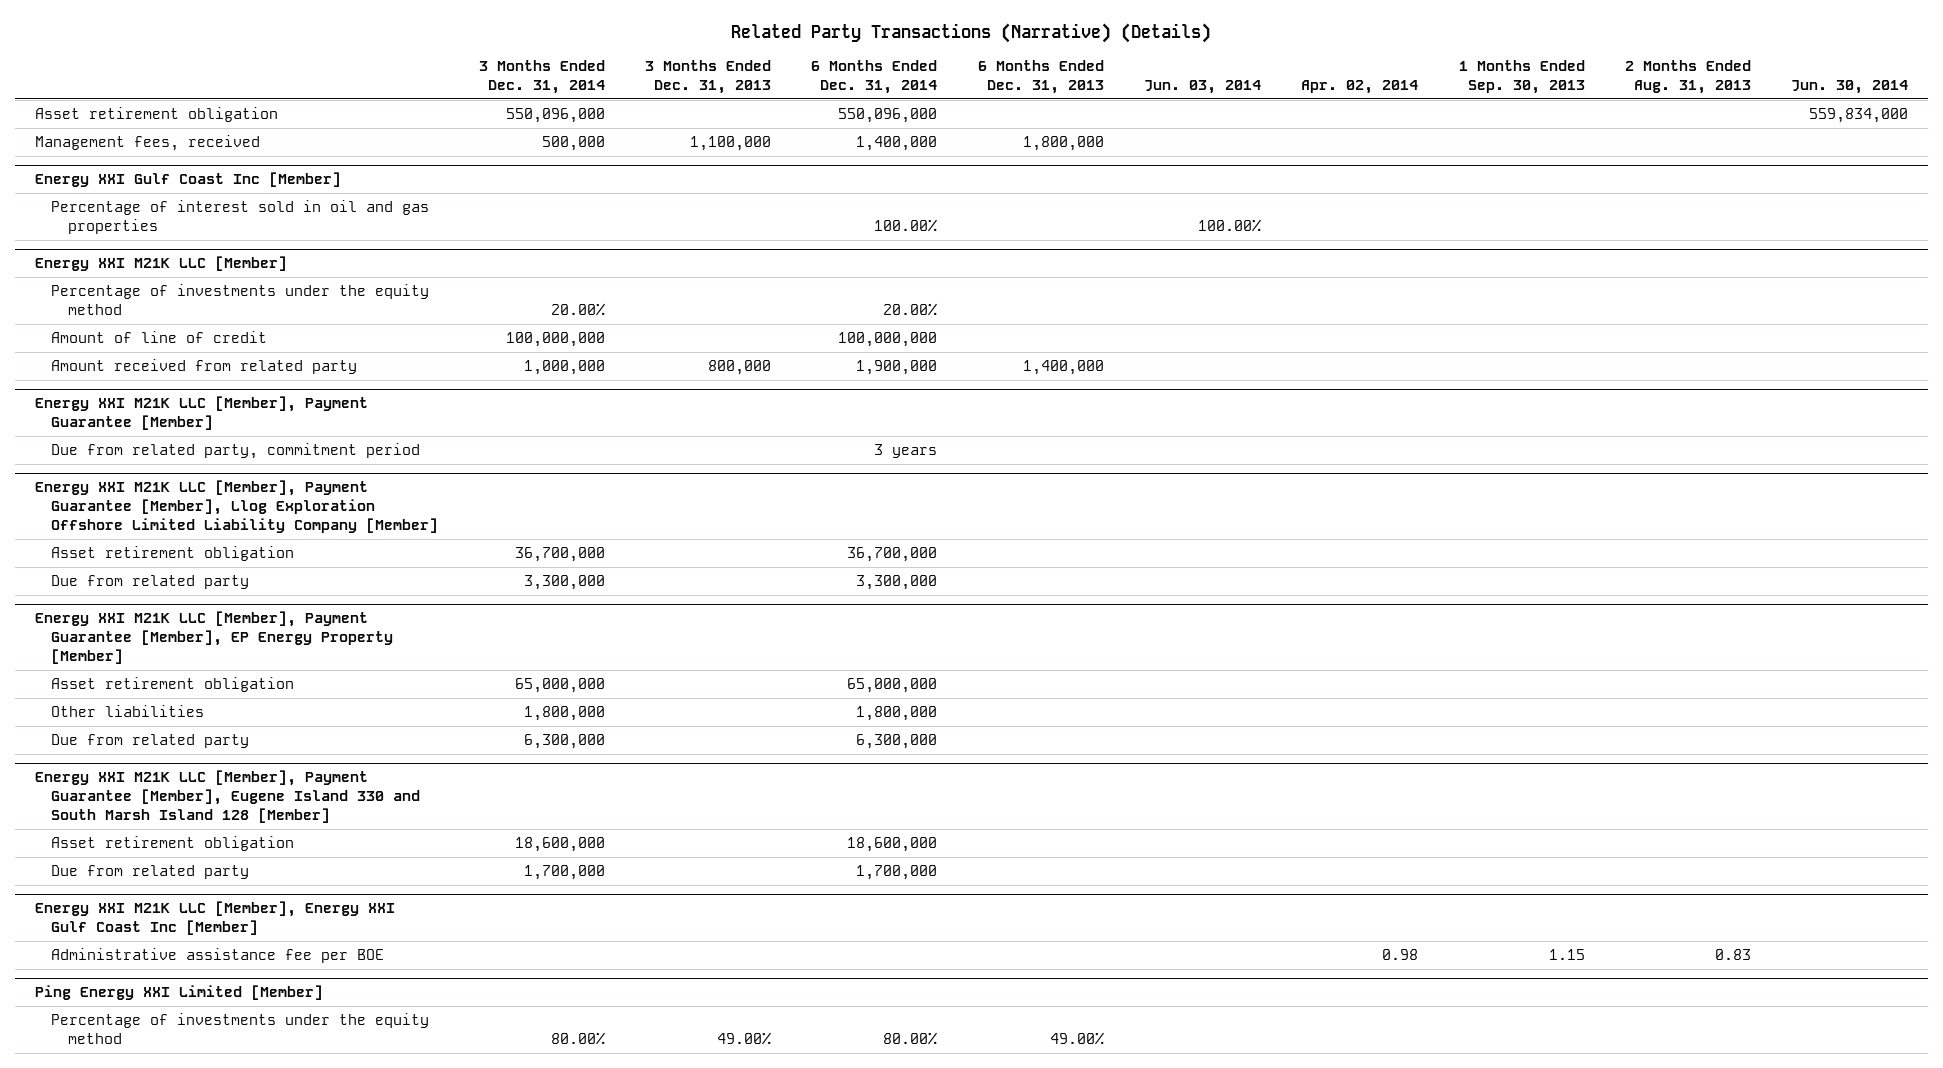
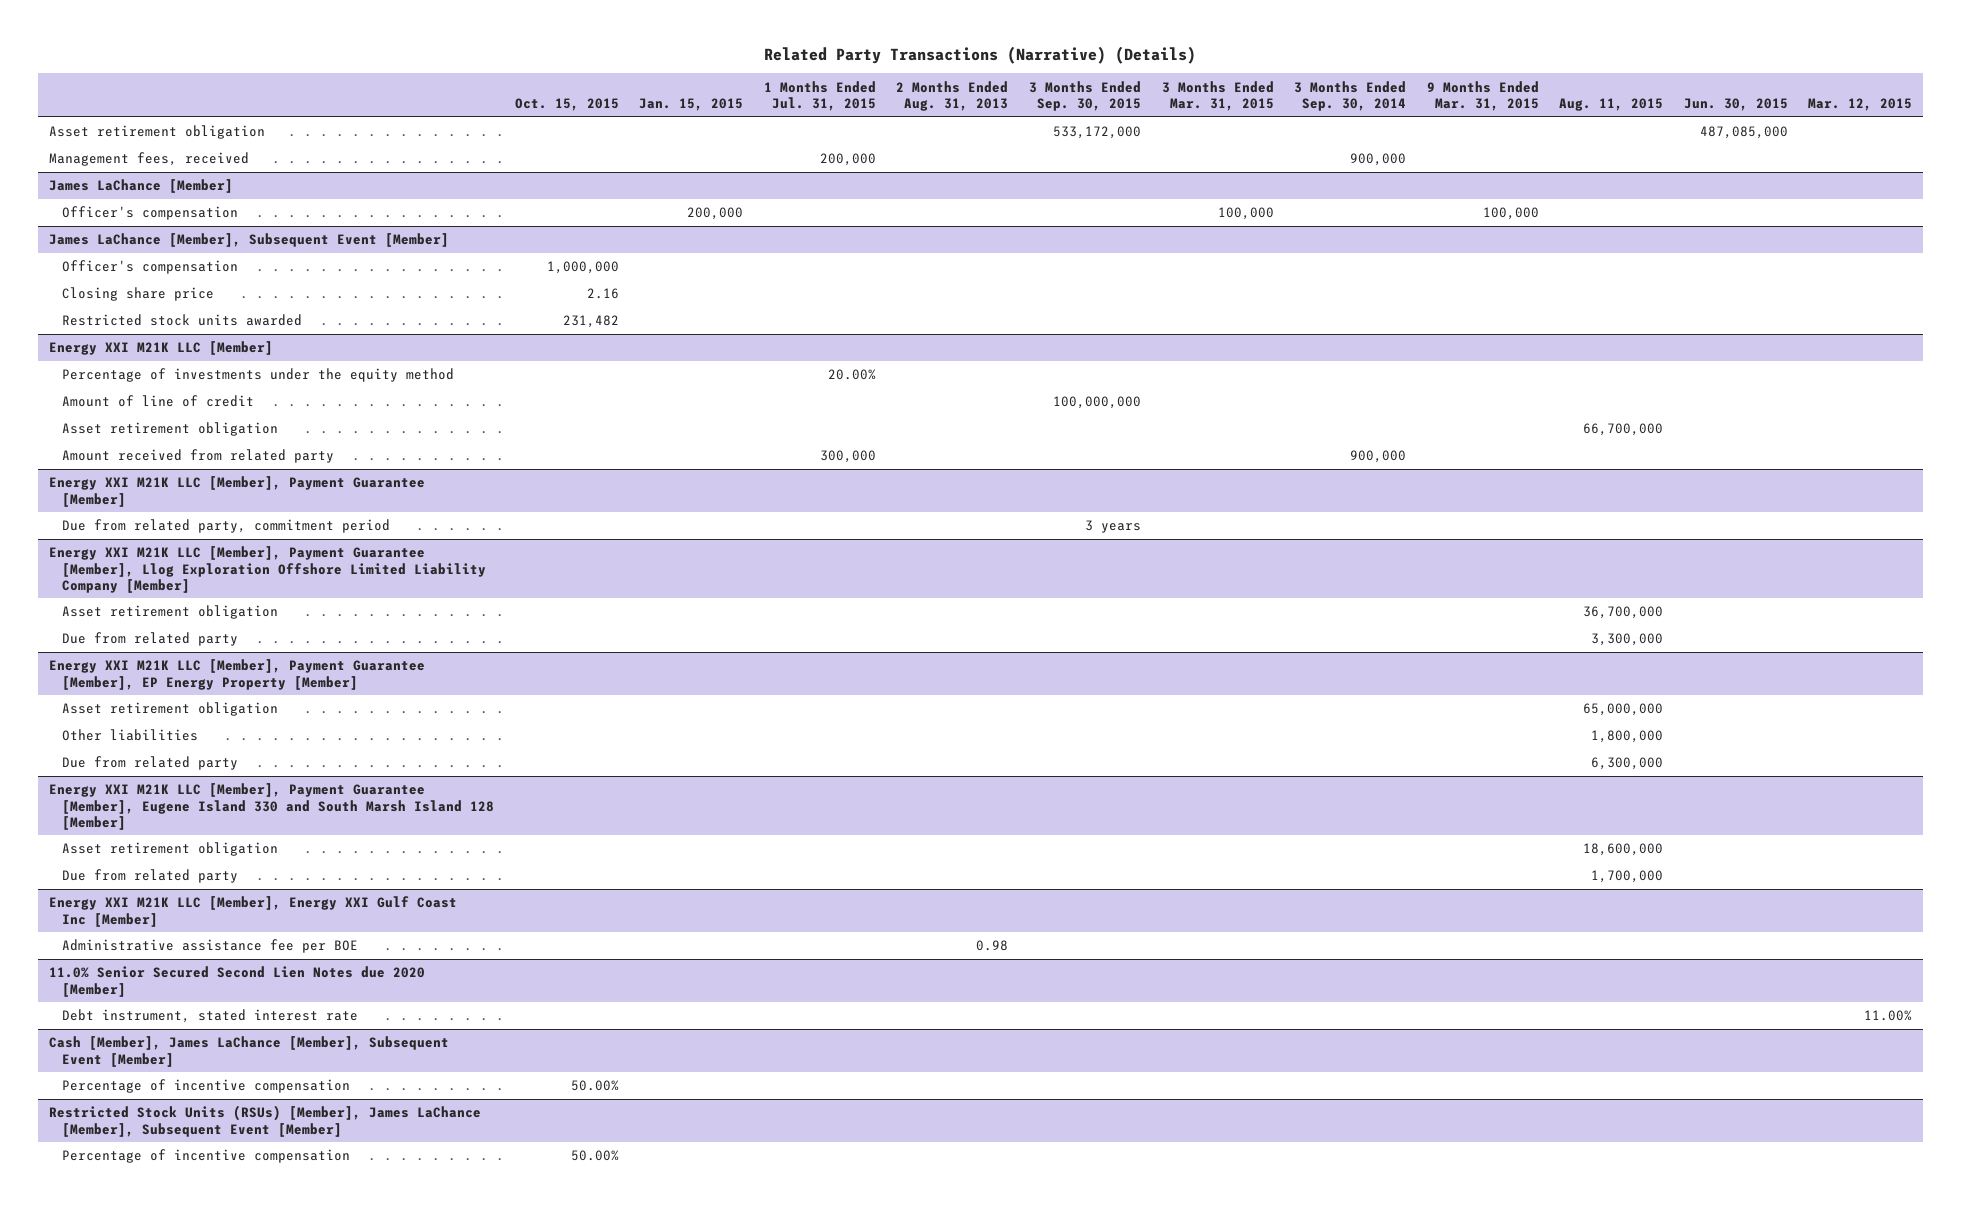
[478,60,605,95] 3 Months Ended Dec. 31, 2014 -> none
[644,60,771,95] 3 Months Ended Dec. 31, 2013 -> none
[811,60,938,95] 6 Months Ended Dec. 31, 2014 -> none
[977,60,1104,95] 6 Months Ended Dec. 31, 2013 -> none
[1143,80,1261,95] Jun. 03, 2014 -> none
[1301,80,1419,95] Apr. 02, 2014 -> none
[1458,60,1585,95] 1 Months Ended Sep. 30, 2013 -> none
[1791,80,1909,95] Jun. 30, 2014 -> none
none -> [514,97,619,111] Oct. 15, 2015
none -> [639,97,744,111] Jan. 15, 2015
none -> [763,80,876,111] 1 Months Ended Jul. 31, 2015
none -> [1028,80,1141,111] 3 Months Ended Sep. 30, 2015
none -> [1161,80,1274,111] 3 Months Ended Mar. 31, 2015
none -> [1294,80,1407,111] 3 Months Ended Sep. 30, 2014
none -> [1426,80,1539,111] 9 Months Ended Mar. 31, 2015
none -> [1559,97,1664,111] Aug. 11, 2015
none -> [1683,97,1788,111] Jun. 30, 2015
none -> [1808,97,1913,111] Mar. 12, 2015
[34,172,341,188] Energy XXI Gulf Coast Inc [Member] -> none
[51,200,430,234] Percentage of interest sold in oil and gas properties -> none
none -> [48,179,233,194] James LaChance [Member]
none -> [62,206,239,221] Officer's compensation
none -> [48,233,449,248] James LaChance [Member], Subsequent Event [Member]
none -> [62,260,239,275] Officer's compensation
none -> [62,287,215,302] Closing share price
none -> [62,314,303,327] Restricted stock units awarded
none -> [62,422,279,437] Asset retirement obligation
[34,985,323,1001] Ping Energy XXI Limited [Member] -> none
[51,1013,430,1044] Percentage of investments under the equity method -> none
[1714,949,1751,961] 0.83 -> [976,940,1009,952] 0.98
none -> [48,966,425,997] 11.0% Senior Secured Second Lien Notes due 2020 [Member]
none -> [62,1009,359,1024] Debt instrument, stated interest rate
none -> [48,1036,449,1067] Cash [Member], James LaChance [Member], Subsequent Event [Member]
none -> [62,1079,351,1094] Percentage of incentive compensation
none -> [48,1105,481,1137] Restricted Stock Units (RSUs) [Member], James LaChance [Member], Subsequent Event [Member]
none -> [62,1149,351,1164] Percentage of incentive compensation

